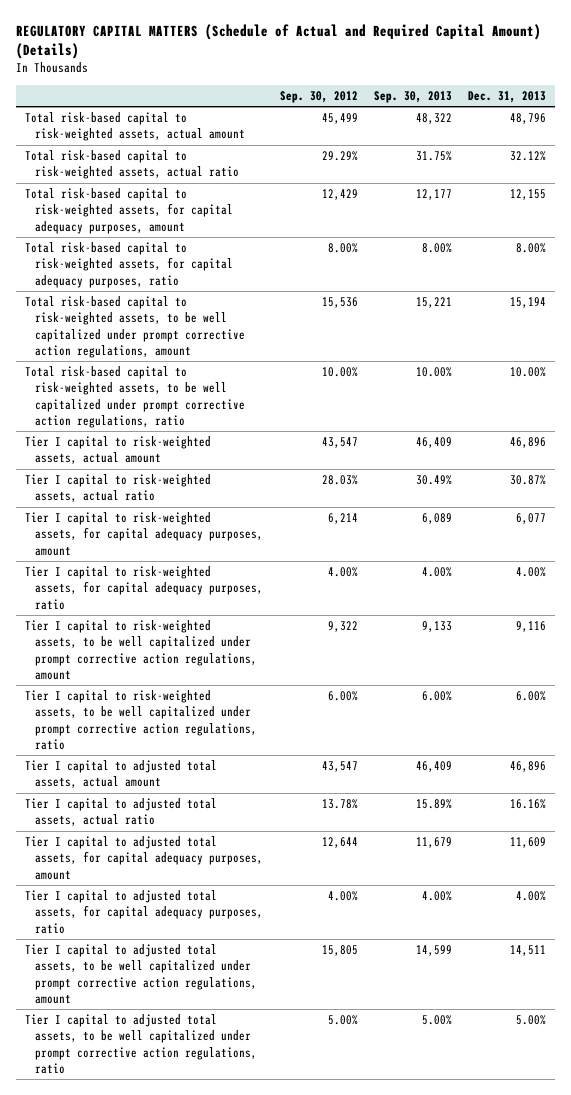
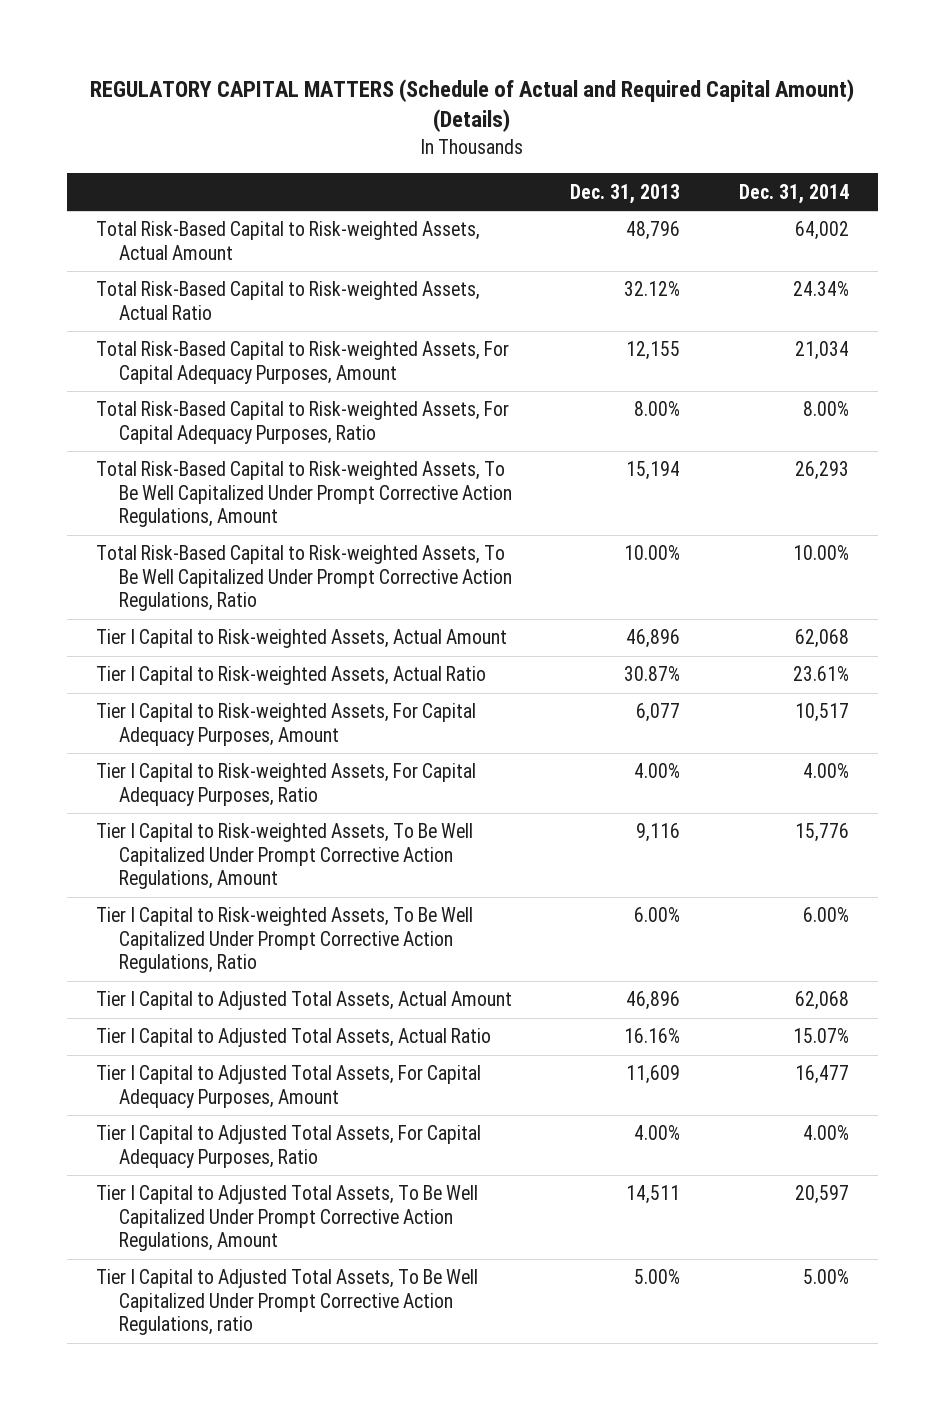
[279,90,358,103] Sep. 30, 2012 -> none
[374,90,453,103] Sep. 30, 2013 -> none
none -> [738,183,849,204] Dec. 31, 2014
[24,112,246,142] Total risk-based capital to risk-weighted assets, actual amount -> [95,221,480,260] Total Risk-Based Capital to Risk-weighted Assets, Actual Amount
[24,150,240,180] Total risk-based capital to risk-weighted assets, actual ratio -> [95,281,480,320] Total Risk-Based Capital to Risk-weighted Assets, Actual Ratio
[24,188,234,234] Total risk-based capital to risk-weighted assets, for capital adequacy purposes, amount -> [95,341,509,384] Total Risk-Based Capital to Risk-weighted Assets, For Capital Adequacy Purposes, Amount
[24,242,234,288] Total risk-based capital to risk-weighted assets, for capital adequacy purposes, ratio -> [95,401,509,444] Total Risk-Based Capital to Risk-weighted Assets, For Capital Adequacy Purposes, Ratio
[24,296,246,358] Total risk-based capital to risk-weighted assets, to be well capitalized under prompt corrective action regulations, amount -> [95,461,512,528] Total Risk-Based Capital to Risk-weighted Assets, To Be Well Capitalized Under Prompt Corrective Action Regulations, Amount
[24,366,246,428] Total risk-based capital to risk-weighted assets, to be well capitalized under prompt corrective action regulations, ratio -> [95,545,512,612] Total Risk-Based Capital to Risk-weighted Assets, To Be Well Capitalized Under Prompt Corrective Action Regulations, Ratio
[24,436,211,465] Tier I capital to risk-weighted assets, actual amount -> [95,629,507,649] Tier I Capital to Risk-weighted Assets, Actual Amount
[24,474,211,503] Tier I capital to risk-weighted assets, actual ratio -> [95,666,486,686] Tier I Capital to Risk-weighted Assets, Actual Ratio
[24,512,264,556] Tier I capital to risk-weighted assets, for capital adequacy purposes, amount -> [95,703,476,746] Tier I Capital to Risk-weighted Assets, For Capital Adequacy Purposes, Amount
[24,566,264,610] Tier I capital to risk-weighted assets, for capital adequacy purposes, ratio -> [95,763,476,806] Tier I Capital to Risk-weighted Assets, For Capital Adequacy Purposes, Ratio
[24,620,258,680] Tier I capital to risk-weighted assets, to be well capitalized under prompt corrective action regulations, amount -> [95,823,473,890] Tier I Capital to Risk-weighted Assets, To Be Well Capitalized Under Prompt Corrective Action Regulations, Amount
[24,690,258,750] Tier I capital to risk-weighted assets, to be well capitalized under prompt corrective action regulations, ratio -> [95,907,473,974] Tier I Capital to Risk-weighted Assets, To Be Well Capitalized Under Prompt Corrective Action Regulations, Ratio
[24,760,217,789] Tier I capital to adjusted total assets, actual amount -> [95,991,512,1011] Tier I Capital to Adjusted Total Assets, Actual Amount
[24,798,217,827] Tier I capital to adjusted total assets, actual ratio -> [95,1028,491,1048] Tier I Capital to Adjusted Total Assets, Actual Ratio
[24,836,264,880] Tier I capital to adjusted total assets, for capital adequacy purposes, amount -> [95,1065,481,1108] Tier I Capital to Adjusted Total Assets, For Capital Adequacy Purposes, Amount
[24,890,264,934] Tier I capital to adjusted total assets, for capital adequacy purposes, ratio -> [95,1125,481,1168] Tier I Capital to Adjusted Total Assets, For Capital Adequacy Purposes, Ratio
[24,944,258,1004] Tier I capital to adjusted total assets, to be well capitalized under prompt corrective action regulations, amount -> [95,1185,478,1252] Tier I Capital to Adjusted Total Assets, To Be Well Capitalized Under Prompt Corrective Action Regulations, Amount
[24,1014,258,1074] Tier I capital to adjusted total assets, to be well capitalized under prompt corrective action regulations, ratio -> [95,1269,478,1336] Tier I Capital to Adjusted Total Assets, To Be Well Capitalized Under Prompt Corrective Action Regulations, ratio

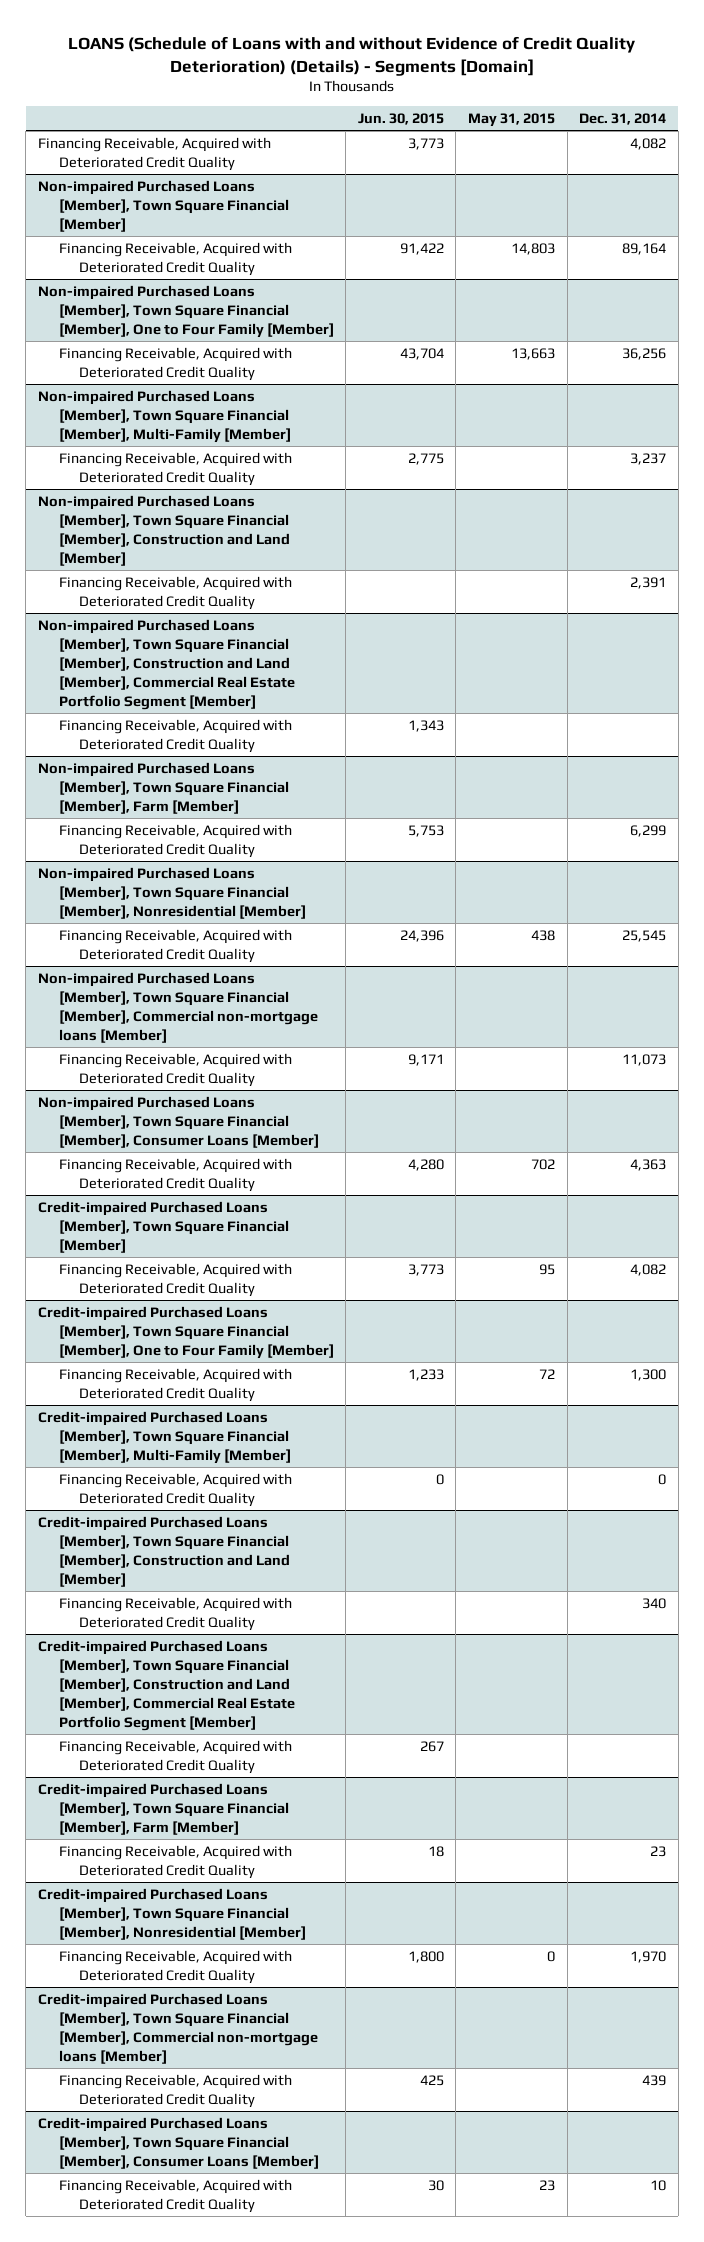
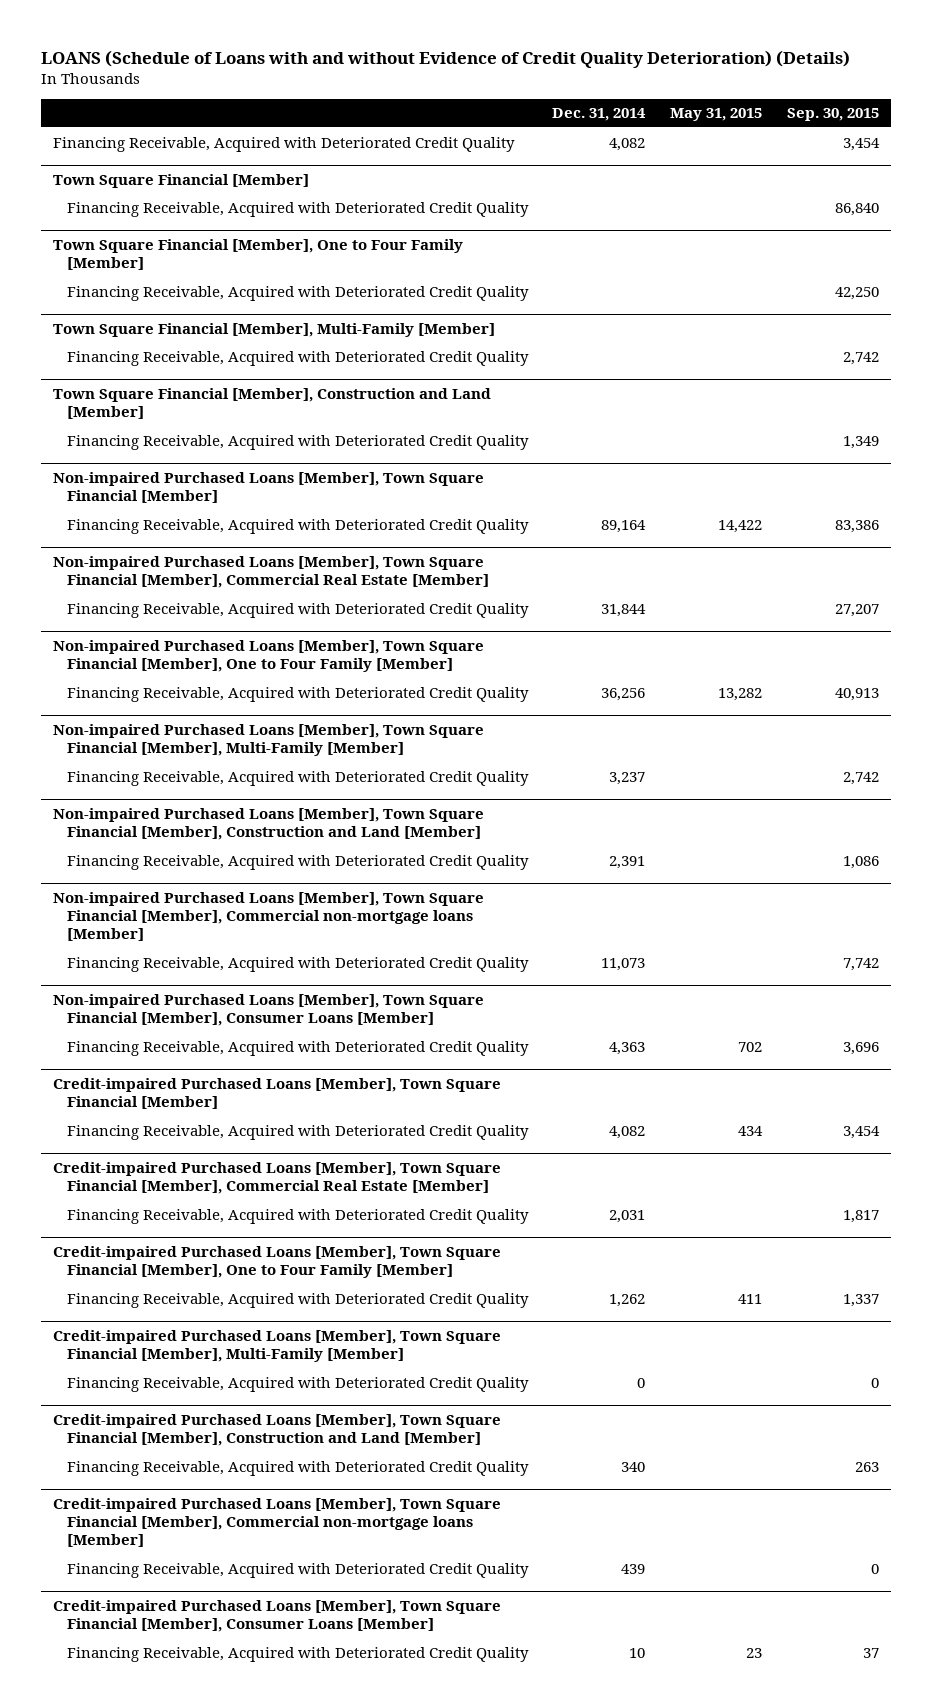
[68,35,636,76] LOANS (Schedule of Loans with and without Evidence of Credit Quality Deterioration) (Details) - Segments [Domain] -> [40,49,850,68] LOANS (Schedule of Loans with and without Evidence of Credit Quality Deterioration) (Details)
[357,113,444,126] Jun. 30, 2015 -> none
none -> [786,108,879,122] Sep. 30, 2015
none -> [53,173,310,188] Town Square Financial [Member]
none -> [66,201,529,217] Financing Receivable, Acquired with Deteriorated Credit Quality
none -> [53,238,464,270] Town Square Financial [Member], One to Four Family [Member]
none -> [66,285,529,301] Financing Receivable, Acquired with Deteriorated Credit Quality
none -> [53,322,496,337] Town Square Financial [Member], Multi-Family [Member]
none -> [66,350,529,366] Financing Receivable, Acquired with Deteriorated Credit Quality
none -> [53,387,492,419] Town Square Financial [Member], Construction and Land [Member]
none -> [66,434,529,450] Financing Receivable, Acquired with Deteriorated Credit Quality
[511,242,556,255] 14,803 -> [718,519,763,533] 14,422
none -> [53,555,489,588] Non-impaired Purchased Loans [Member], Town Square Financial [Member], Commercial Real Estate [Member]
none -> [66,602,529,618] Financing Receivable, Acquired with Deteriorated Credit Quality
[511,347,556,360] 13,663 -> [718,687,763,701] 13,282
[38,618,295,710] Non-impaired Purchased Loans [Member], Town Square Financial [Member], Construction and Land [Member], Commercial Real Estate Portfolio Segment [Member] -> none
[58,718,292,753] Financing Receivable, Acquired with Deteriorated Credit Quality -> none
[38,761,289,814] Non-impaired Purchased Loans [Member], Town Square Financial [Member], Farm [Member] -> none
[58,823,292,858] Financing Receivable, Acquired with Deteriorated Credit Quality -> none
[38,866,306,919] Non-impaired Purchased Loans [Member], Town Square Financial [Member], Nonresidential [Member] -> none
[58,928,292,963] Financing Receivable, Acquired with Deteriorated Credit Quality -> none
[539,1263,556,1275] 95 -> [738,1125,764,1136] 434
none -> [53,1161,502,1194] Credit-impaired Purchased Loans [Member], Town Square Financial [Member], Commercial Real Estate [Member]
none -> [66,1208,529,1224] Financing Receivable, Acquired with Deteriorated Credit Quality
[539,1368,556,1379] 72 -> [738,1293,763,1304] 411
[630,1368,667,1381] 1,300 -> [609,1293,646,1307] 1,262
[38,1639,295,1731] Credit-impaired Purchased Loans [Member], Town Square Financial [Member], Construction and Land [Member], Commercial Real Estate Portfolio Segment [Member] -> none
[58,1739,292,1774] Financing Receivable, Acquired with Deteriorated Credit Quality -> none
[38,1782,289,1835] Credit-impaired Purchased Loans [Member], Town Square Financial [Member], Farm [Member] -> none
[58,1844,292,1879] Financing Receivable, Acquired with Deteriorated Credit Quality -> none
[38,1887,306,1940] Credit-impaired Purchased Loans [Member], Town Square Financial [Member], Nonresidential [Member] -> none
[58,1949,292,1984] Financing Receivable, Acquired with Deteriorated Credit Quality -> none

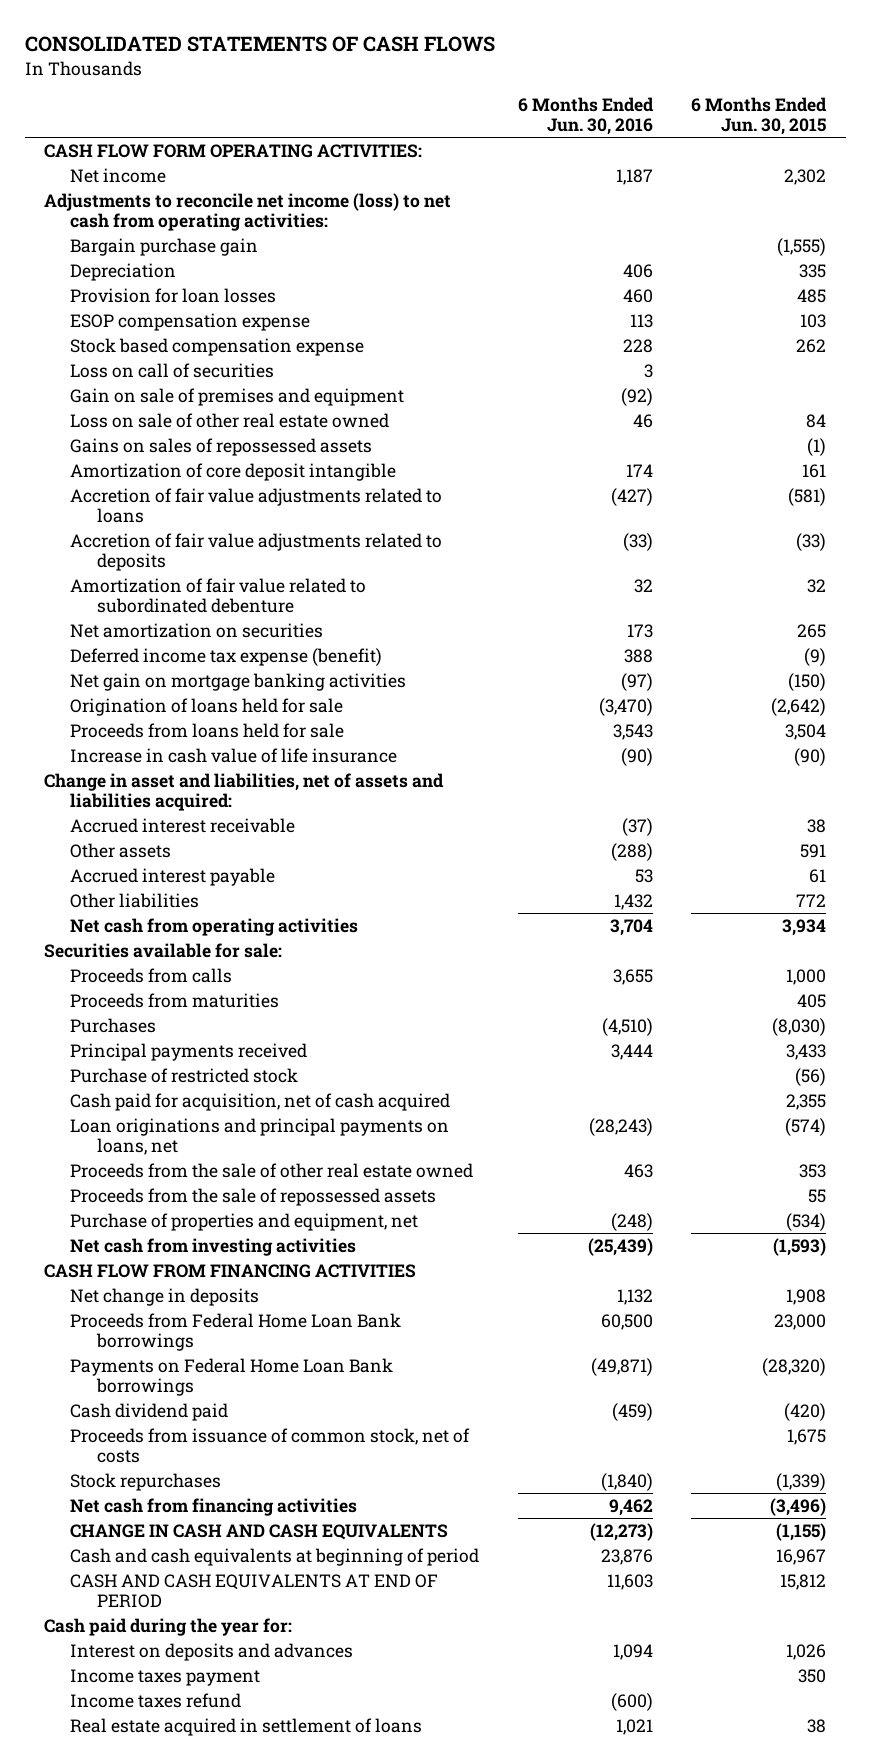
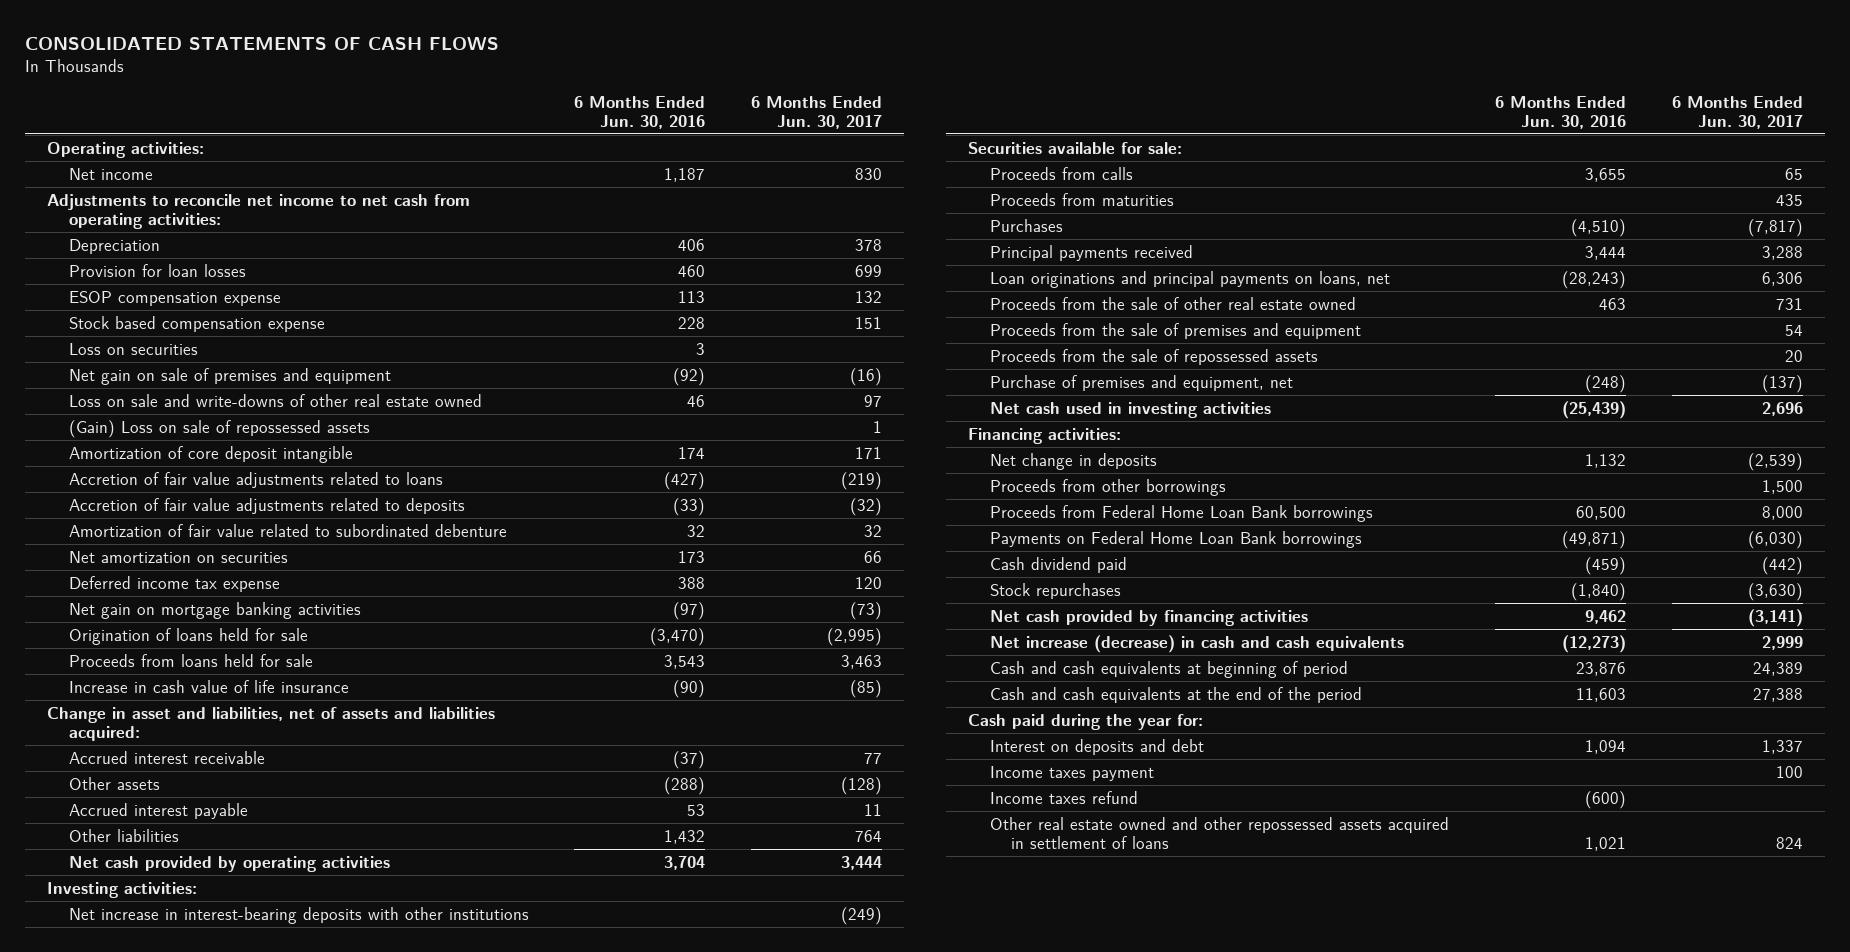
[691,96,828,136] 6 Months Ended Jun. 30, 2015 -> none
none -> [750,95,882,129] 6 Months Ended Jun. 30, 2017
[43,143,422,158] CASH FLOW FORM OPERATING ACTIVITIES: -> [47,141,205,158] Operating activities:
[70,237,259,256] Bargain purchase gain -> none
[43,192,451,232] Adjustments to reconcile net income (loss) to net cash from operating activities: -> [47,193,471,229] Adjustments to reconcile net income to net cash from operating activities:
[70,362,275,378] Loss on call of securities -> [68,342,198,355] Loss on securities
[70,387,405,406] Gain on sale of premises and equipment -> [68,367,391,385] Net gain on sale of premises and equipment
[70,412,390,428] Loss on sale of other real estate owned -> [68,393,482,407] Loss on sale and write-downs of other real estate owned
[70,437,373,456] Gains on sales of repossessed assets -> [68,419,370,438] (Gain) Loss on sale of repossessed assets
[70,647,383,666] Deferred income tax expense (benefit) -> [68,575,280,592] Deferred income tax expense
[70,917,359,936] Net cash from operating activities -> [68,855,390,872] Net cash provided by operating activities
none -> [47,881,198,898] Investing activities:
none -> [68,906,529,924] Net increase in interest-bearing deposits with other institutions
[70,1067,299,1083] Purchase of restricted stock -> none
[70,1092,451,1111] Cash paid for acquisition, net of cash acquired -> none
none -> [989,322,1361,339] Proceeds from the sale of premises and equipment
[70,1212,419,1231] Purchase of properties and equipment, net -> [989,374,1293,391] Purchase of premises and equipment, net
[70,1237,357,1256] Net cash from investing activities -> [989,401,1271,418] Net cash used in investing activities
[43,1263,416,1278] CASH FLOW FROM FINANCING ACTIVITIES -> [968,427,1122,444] Financing activities:
none -> [989,478,1226,496] Proceeds from other borrowings
[70,1427,471,1464] Proceeds from issuance of common stock, net of costs -> none
[70,1497,358,1516] Net cash from financing activities -> [989,609,1308,626] Net cash provided by financing activities
[70,1523,449,1540] CHANGE IN CASH AND CASH EQUIVALENTS -> [989,634,1404,653] Net increase (decrease) in cash and cash equivalents
[70,1573,439,1609] CASH AND CASH EQUIVALENTS AT END OF PERIOD -> [989,686,1362,703] Cash and cash equivalents at the end of the period
[70,1642,354,1661] Interest on deposits and advances -> [989,738,1204,755] Interest on deposits and debt
[70,1717,423,1736] Real estate acquired in settlement of loans -> [989,816,1449,849] Other real estate owned and other repossessed assets acquired in settlement of loans

